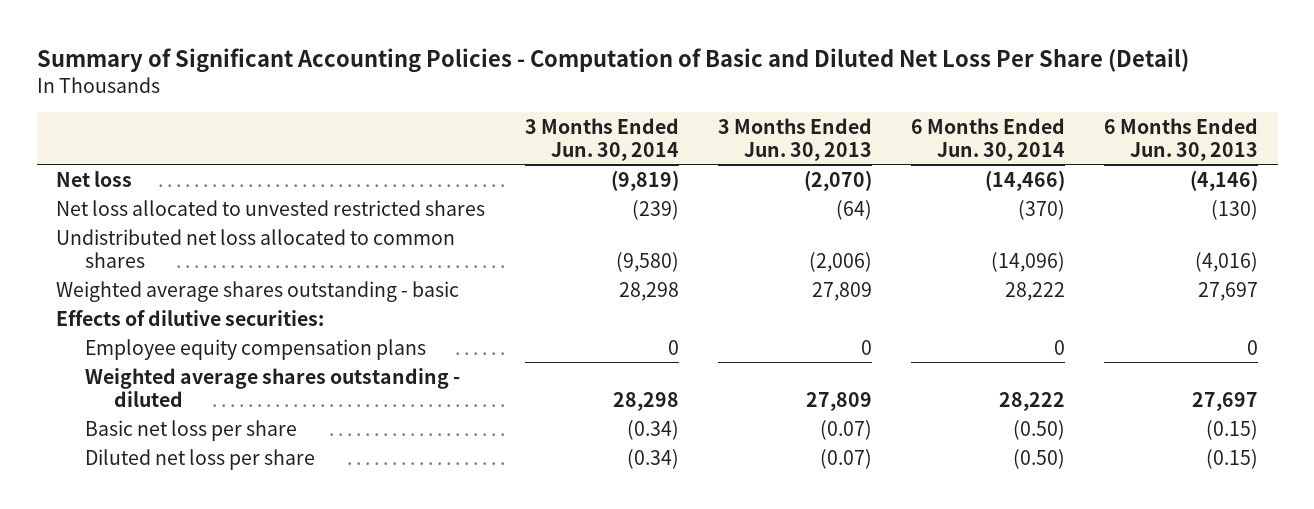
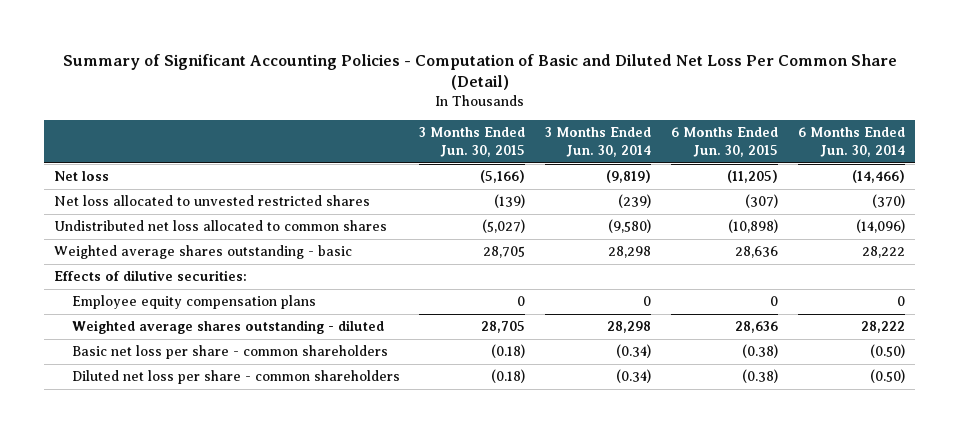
[36,47,1189,73] Summary of Significant Accounting Policies - Computation of Basic and Diluted Net Loss Per Share (Detail) -> [62,53,897,91] Summary of Significant Accounting Policies - Computation of Basic and Diluted Net Loss Per Common Share (Detail)
[717,117,872,161] 3 Months Ended Jun. 30, 2013 -> none
[1104,117,1259,161] 6 Months Ended Jun. 30, 2013 -> none
none -> [419,127,526,157] 3 Months Ended Jun. 30, 2015
none -> [671,127,779,157] 6 Months Ended Jun. 30, 2015
[85,419,298,441] Basic net loss per share -> [71,345,388,360] Basic net loss per share - common shareholders
[85,448,316,470] Diluted net loss per share -> [71,370,400,385] Diluted net loss per share - common shareholders

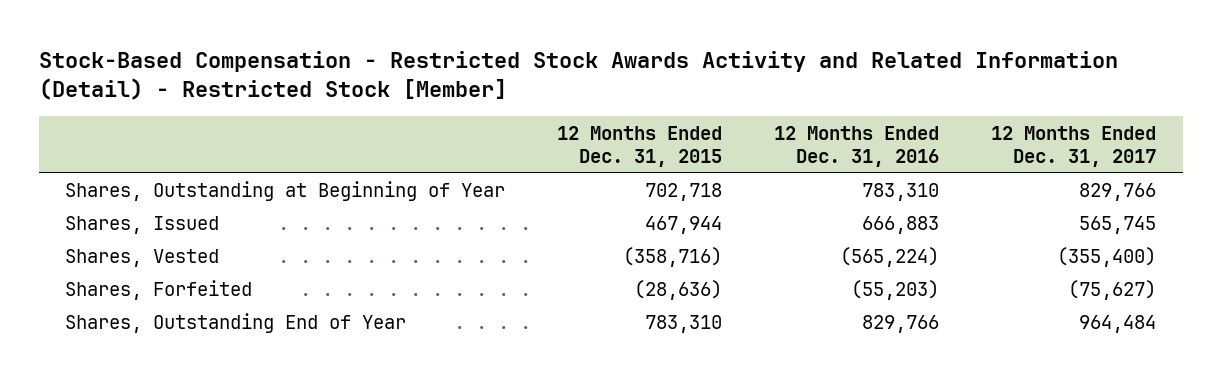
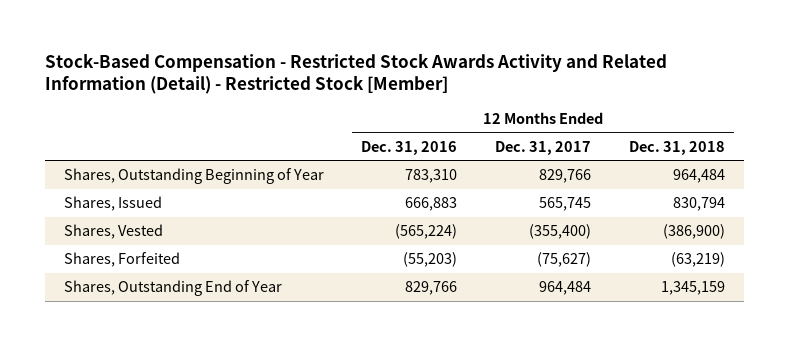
[557,125,723,168] 12 Months Ended Dec. 31, 2015 -> none
none -> [628,140,725,155] Dec. 31, 2018
[64,181,505,202] Shares, Outstanding at Beginning of Year -> [63,168,324,185] Shares, Outstanding Beginning of Year

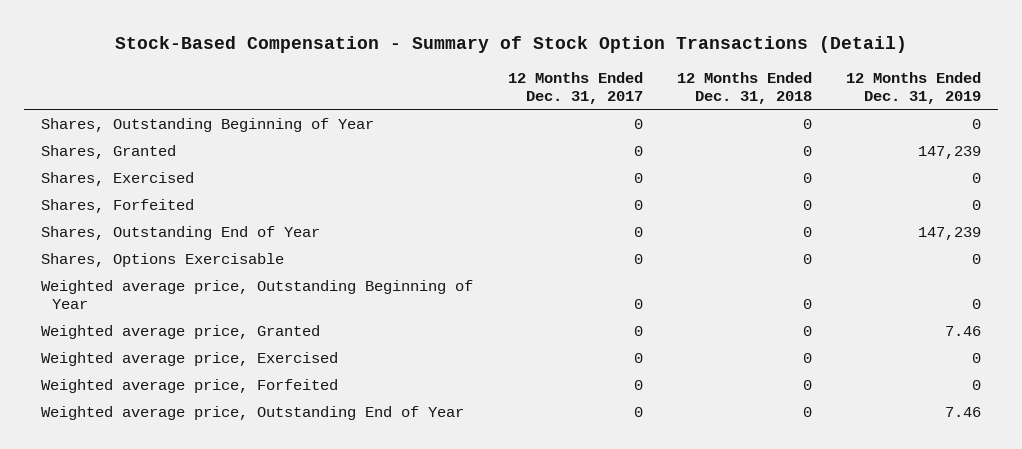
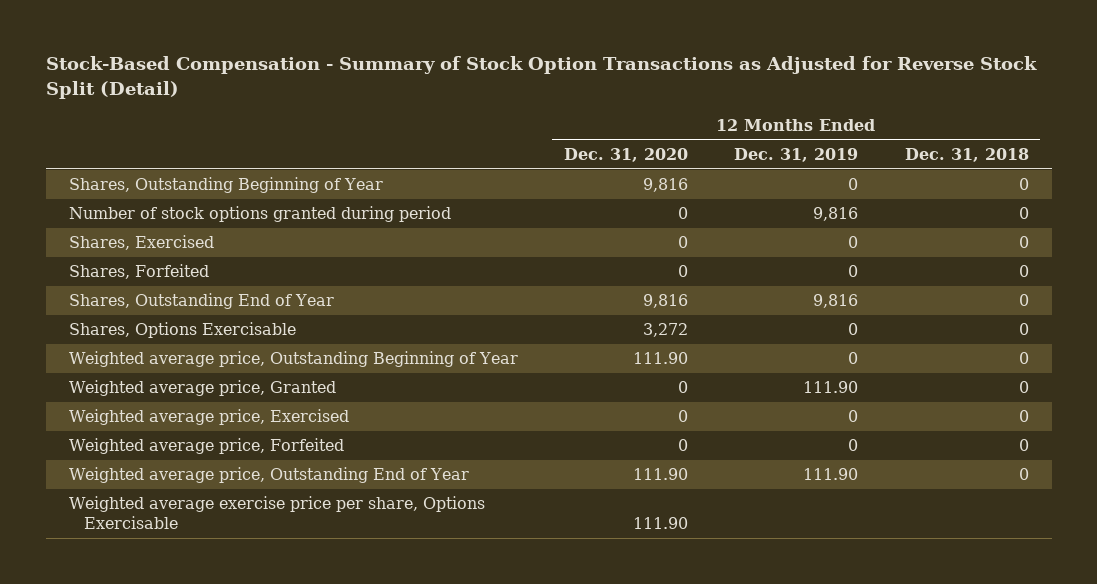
[115,35,908,53] Stock-Based Compensation - Summary of Stock Option Transactions (Detail) -> [45,56,1037,99] Stock-Based Compensation - Summary of Stock Option Transactions as Adjusted for Reverse Stock Split (Detail)
[507,71,643,105] 12 Months Ended Dec. 31, 2017 -> none
none -> [564,147,689,162] Dec. 31, 2020
[41,144,177,159] Shares, Granted -> none
none -> [68,206,451,223] Number of stock options granted during period
[918,226,982,240] 147,239 -> [813,294,859,309] 9,816
[945,325,982,336] 7.46 -> [803,381,859,394] 111.90
[945,406,982,417] 7.46 -> [803,468,859,481] 111.90
none -> [68,496,485,530] Weighted average exercise price per share, Options Exercisable

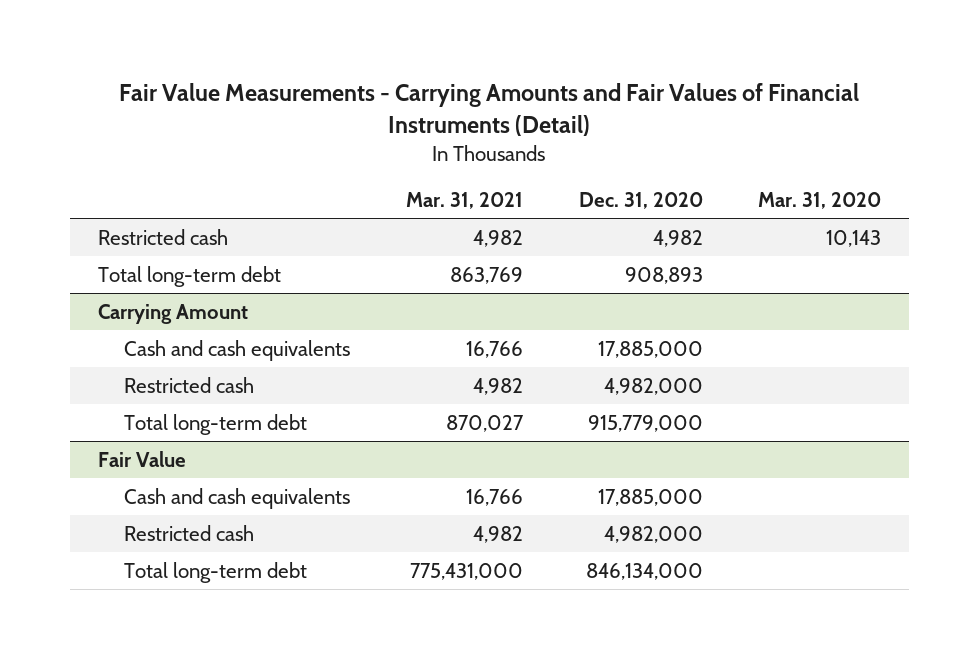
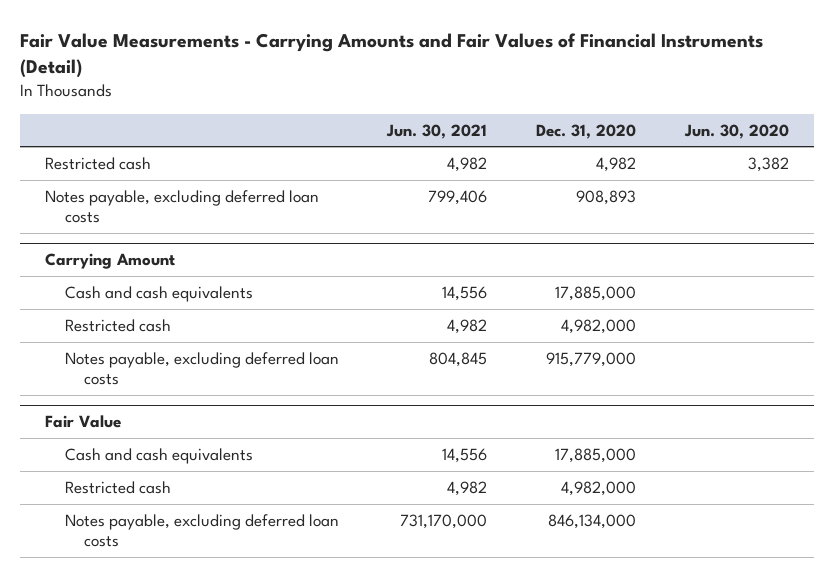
[405,191,523,209] Mar. 31, 2021 -> none
[758,191,882,209] Mar. 31, 2020 -> none
none -> [386,123,488,139] Jun. 30, 2021
none -> [684,123,790,139] Jun. 30, 2020
[97,265,281,287] Total long-term debt -> [44,189,319,224] Notes payable, excluding deferred loan costs
[124,413,308,435] Total long-term debt -> [64,351,339,386] Notes payable, excluding deferred loan costs
[124,561,308,583] Total long-term debt -> [64,513,339,548] Notes payable, excluding deferred loan costs

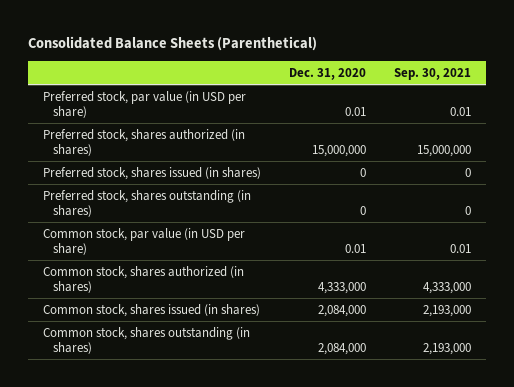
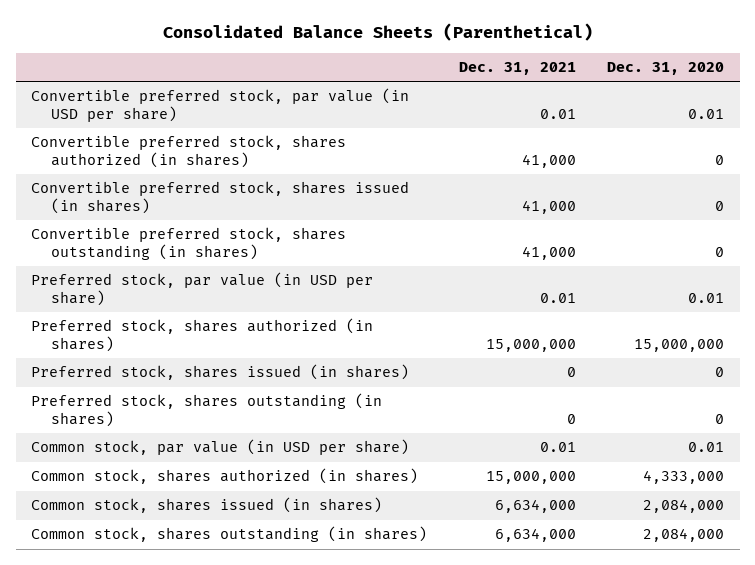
[394,67,472,80] Sep. 30, 2021 -> none
none -> [458,61,576,75] Dec. 31, 2021
none -> [31,88,410,123] Convertible preferred stock, par value (in USD per share)
none -> [31,135,347,169] Convertible preferred stock, shares authorized (in shares)
none -> [31,181,410,215] Convertible preferred stock, shares issued (in shares)
none -> [31,227,347,261] Convertible preferred stock, shares outstanding (in shares)

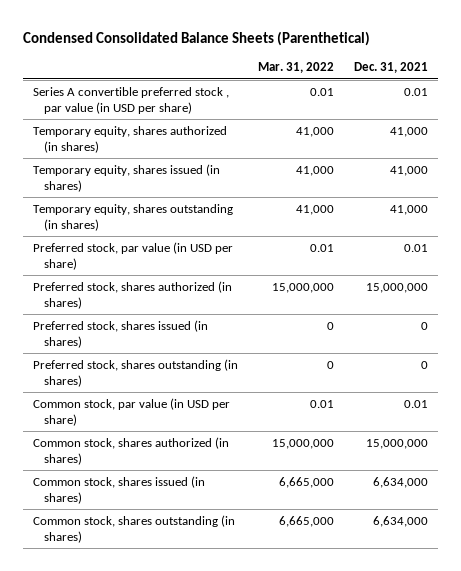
[162,23,593,42] Consolidated Balance Sheets (Parenthetical) -> [22,30,370,46] Condensed Consolidated Balance Sheets (Parenthetical)
[606,61,724,75] Dec. 31, 2020 -> none
none -> [258,62,335,74] Mar. 31, 2022
[31,88,410,123] Convertible preferred stock, par value (in USD per share) -> [33,86,230,114] Series A convertible preferred stock , par value (in USD per share)
[31,135,347,169] Convertible preferred stock, shares authorized (in shares) -> [33,125,228,153] Temporary equity, shares authorized (in shares)
[31,181,410,215] Convertible preferred stock, shares issued (in shares) -> [33,163,221,192] Temporary equity, shares issued (in shares)
[31,227,347,261] Convertible preferred stock, shares outstanding (in shares) -> [33,203,234,231] Temporary equity, shares outstanding (in shares)

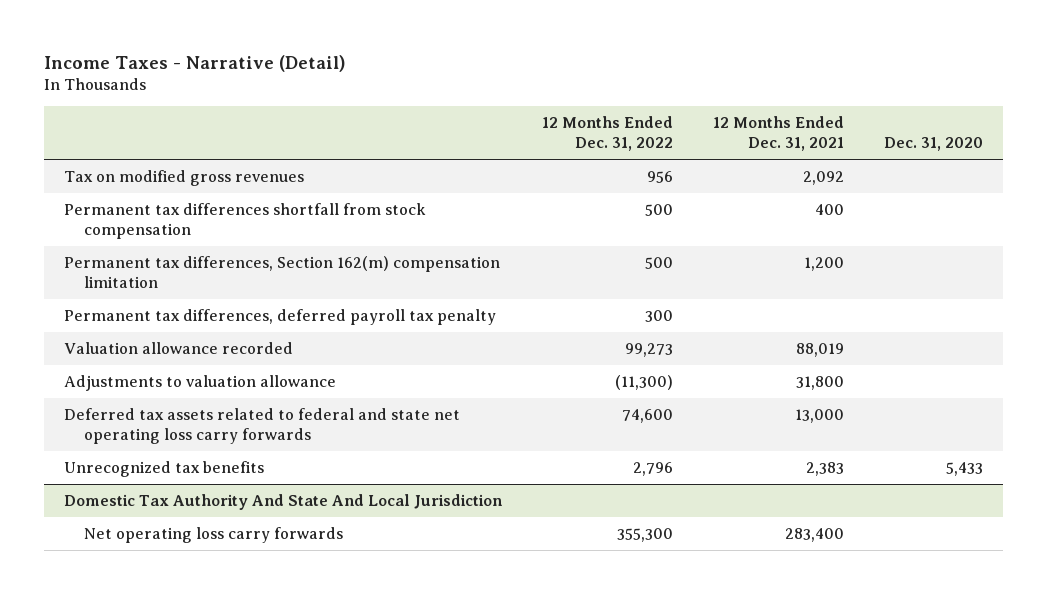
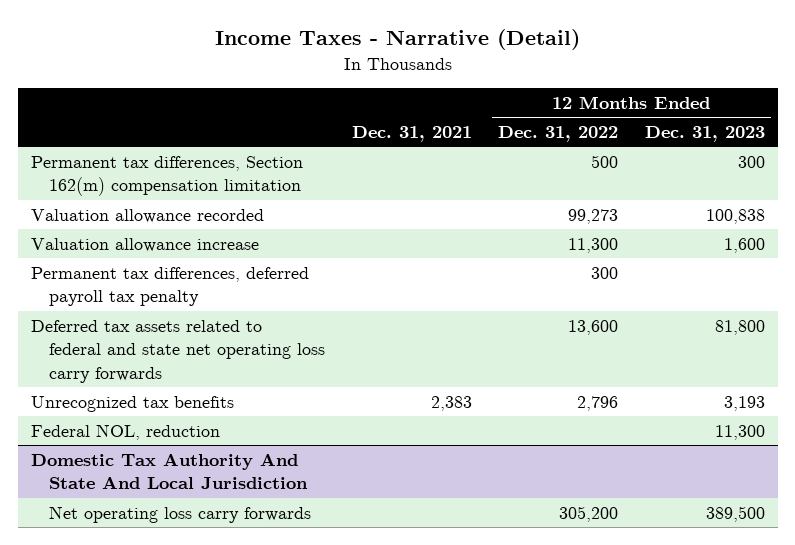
[713,116,845,152] 12 Months Ended Dec. 31, 2021 -> none
[884,137,984,152] Dec. 31, 2020 -> none
none -> [351,125,472,142] Dec. 31, 2021
none -> [644,125,765,142] Dec. 31, 2023
[64,169,305,186] Tax on modified gross revenues -> none
[64,202,427,240] Permanent tax differences shortfall from stock compensation -> none
[64,374,337,391] Adjustments to valuation allowance -> [30,237,259,252] Valuation allowance increase
[615,374,674,390] (11,300) -> [568,237,619,253] 11,300
[64,308,497,325] Permanent tax differences, deferred payroll tax penalty -> [30,266,309,307] Permanent tax differences, deferred payroll tax penalty
[622,408,674,423] 74,600 -> [568,319,619,335] 13,600
none -> [30,423,220,440] Federal NOL, reduction
[617,527,674,542] 355,300 -> [559,505,619,522] 305,200

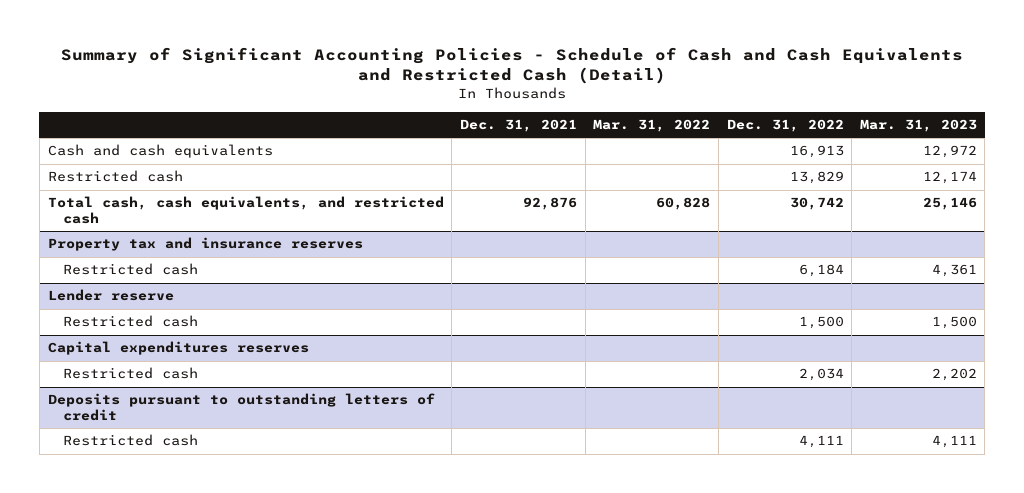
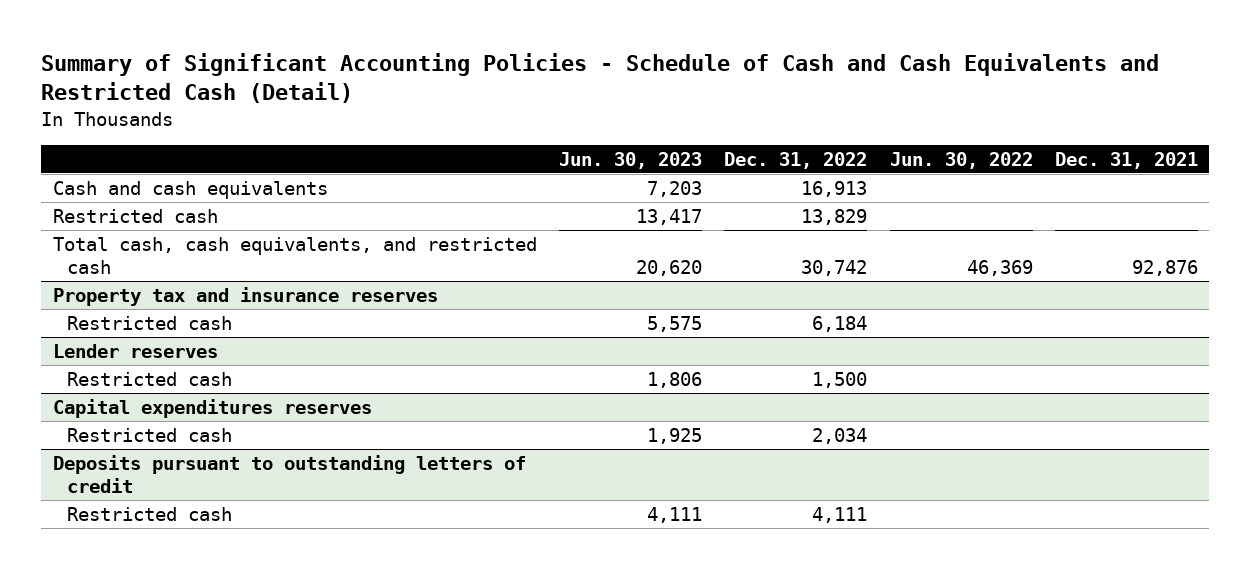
[593,119,711,133] Mar. 31, 2022 -> none
[859,119,977,133] Mar. 31, 2023 -> none
none -> [558,151,702,169] Jun. 30, 2023
none -> [889,151,1033,169] Jun. 30, 2022
[47,289,174,302] Lender reserve -> [52,343,218,358] Lender reserves

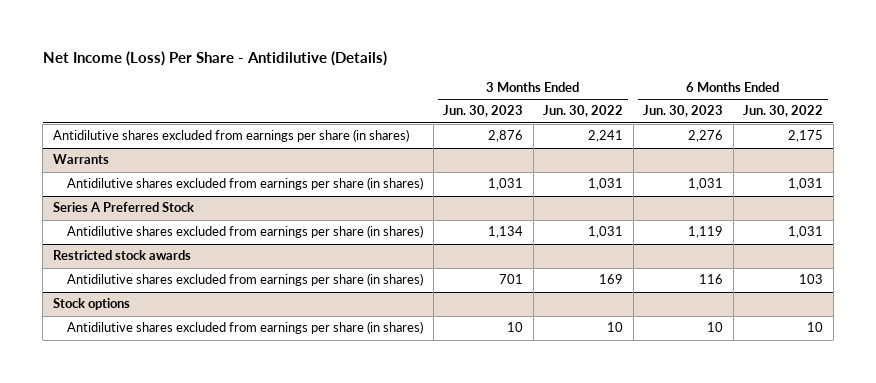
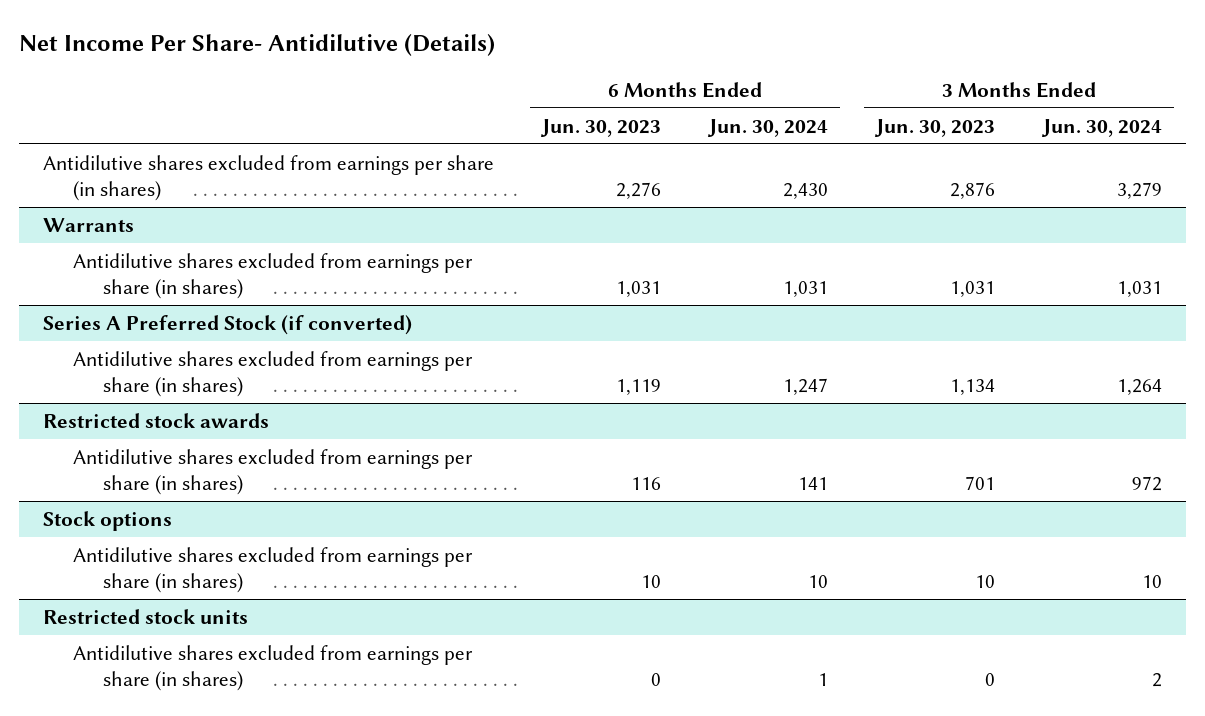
[42,50,387,66] Net Income (Loss) Per Share - Antidilutive (Details) -> [18,34,495,57] Net Income Per Share- Antidilutive (Details)
[543,105,624,118] Jun. 30, 2022 -> none
[743,105,824,118] Jun. 30, 2022 -> none
none -> [707,118,829,137] Jun. 30, 2024
none -> [1041,118,1163,137] Jun. 30, 2024
[52,202,194,213] Series A Preferred Stock -> [42,314,412,335] Series A Preferred Stock (if converted)
none -> [42,608,248,624] Restricted stock units
none -> [72,644,473,691] Antidilutive shares excluded from earnings per share (in shares)

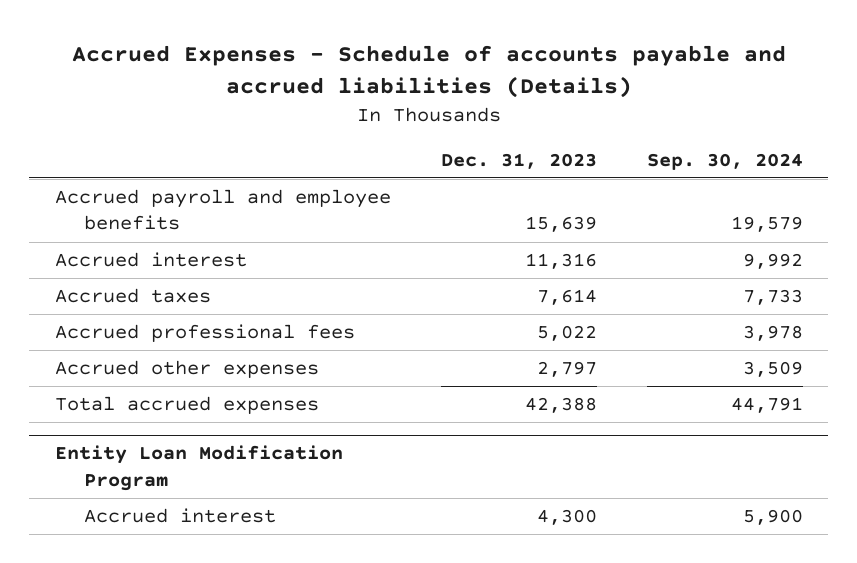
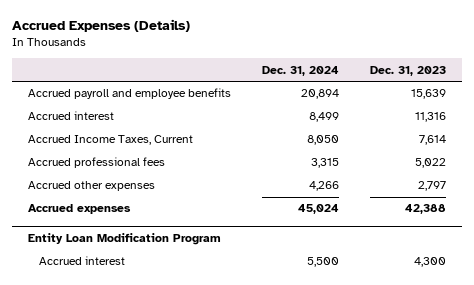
[71,45,786,99] Accrued Expenses - Schedule of accounts payable and accrued liabilities (Details) -> [11,19,190,33] Accrued Expenses (Details)
[646,152,803,170] Sep. 30, 2024 -> none
none -> [261,65,339,76] Dec. 31, 2024
[54,288,211,304] Accrued taxes -> [27,135,193,146] Accrued Income Taxes, Current
[54,396,319,415] Total accrued expenses -> [27,204,131,215] Accrued expenses

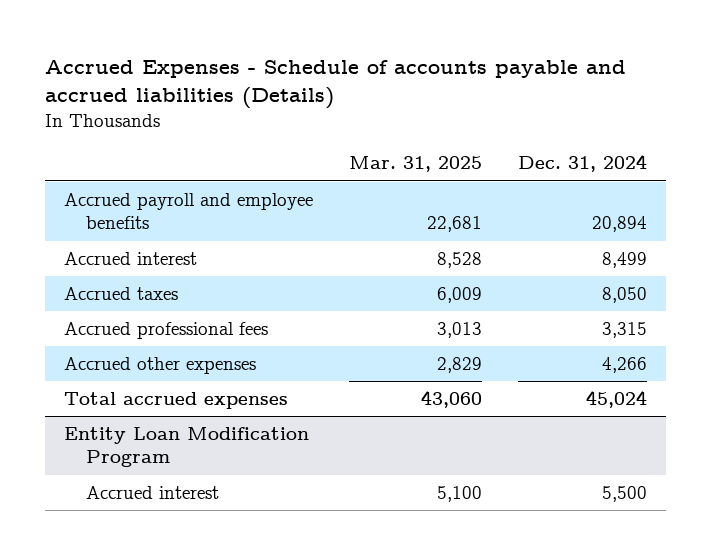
[11,19,190,33] Accrued Expenses (Details) -> [45,59,627,110] Accrued Expenses - Schedule of accounts payable and accrued liabilities (Details)
[370,65,447,76] Dec. 31, 2023 -> none
none -> [349,156,483,173] Mar. 31, 2025
[27,135,193,146] Accrued Income Taxes, Current -> [63,287,178,301] Accrued taxes
[27,204,131,215] Accrued expenses -> [63,392,288,410] Total accrued expenses

